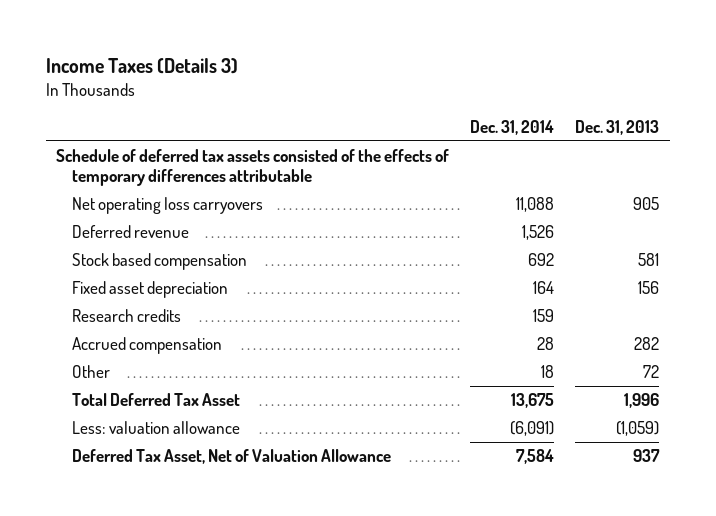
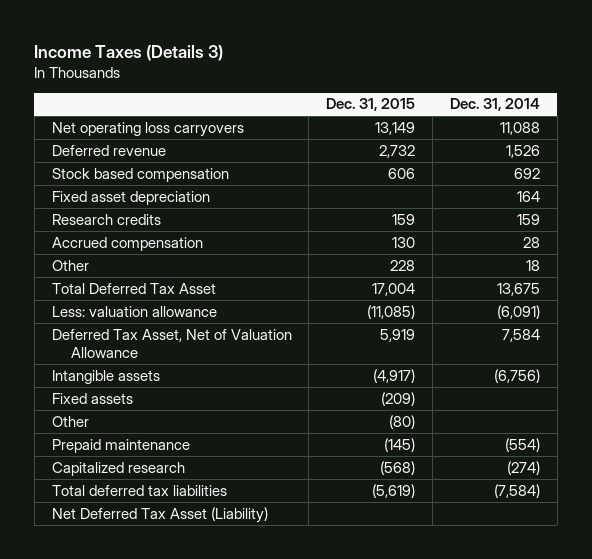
[575,120,660,136] Dec. 31, 2013 -> none
none -> [326,98,416,112] Dec. 31, 2015
[56,149,450,187] Schedule of deferred tax assets consisted of the effects of temporary differences attributable -> none
none -> [51,369,160,384] Intangible assets
none -> [51,392,133,404] Fixed assets
none -> [51,415,89,427] Other
none -> [51,438,190,453] Prepaid maintenance
none -> [51,461,185,476] Capitalized research
none -> [51,484,227,496] Total deferred tax liabilities
none -> [51,506,268,523] Net Deferred Tax Asset (Liability)

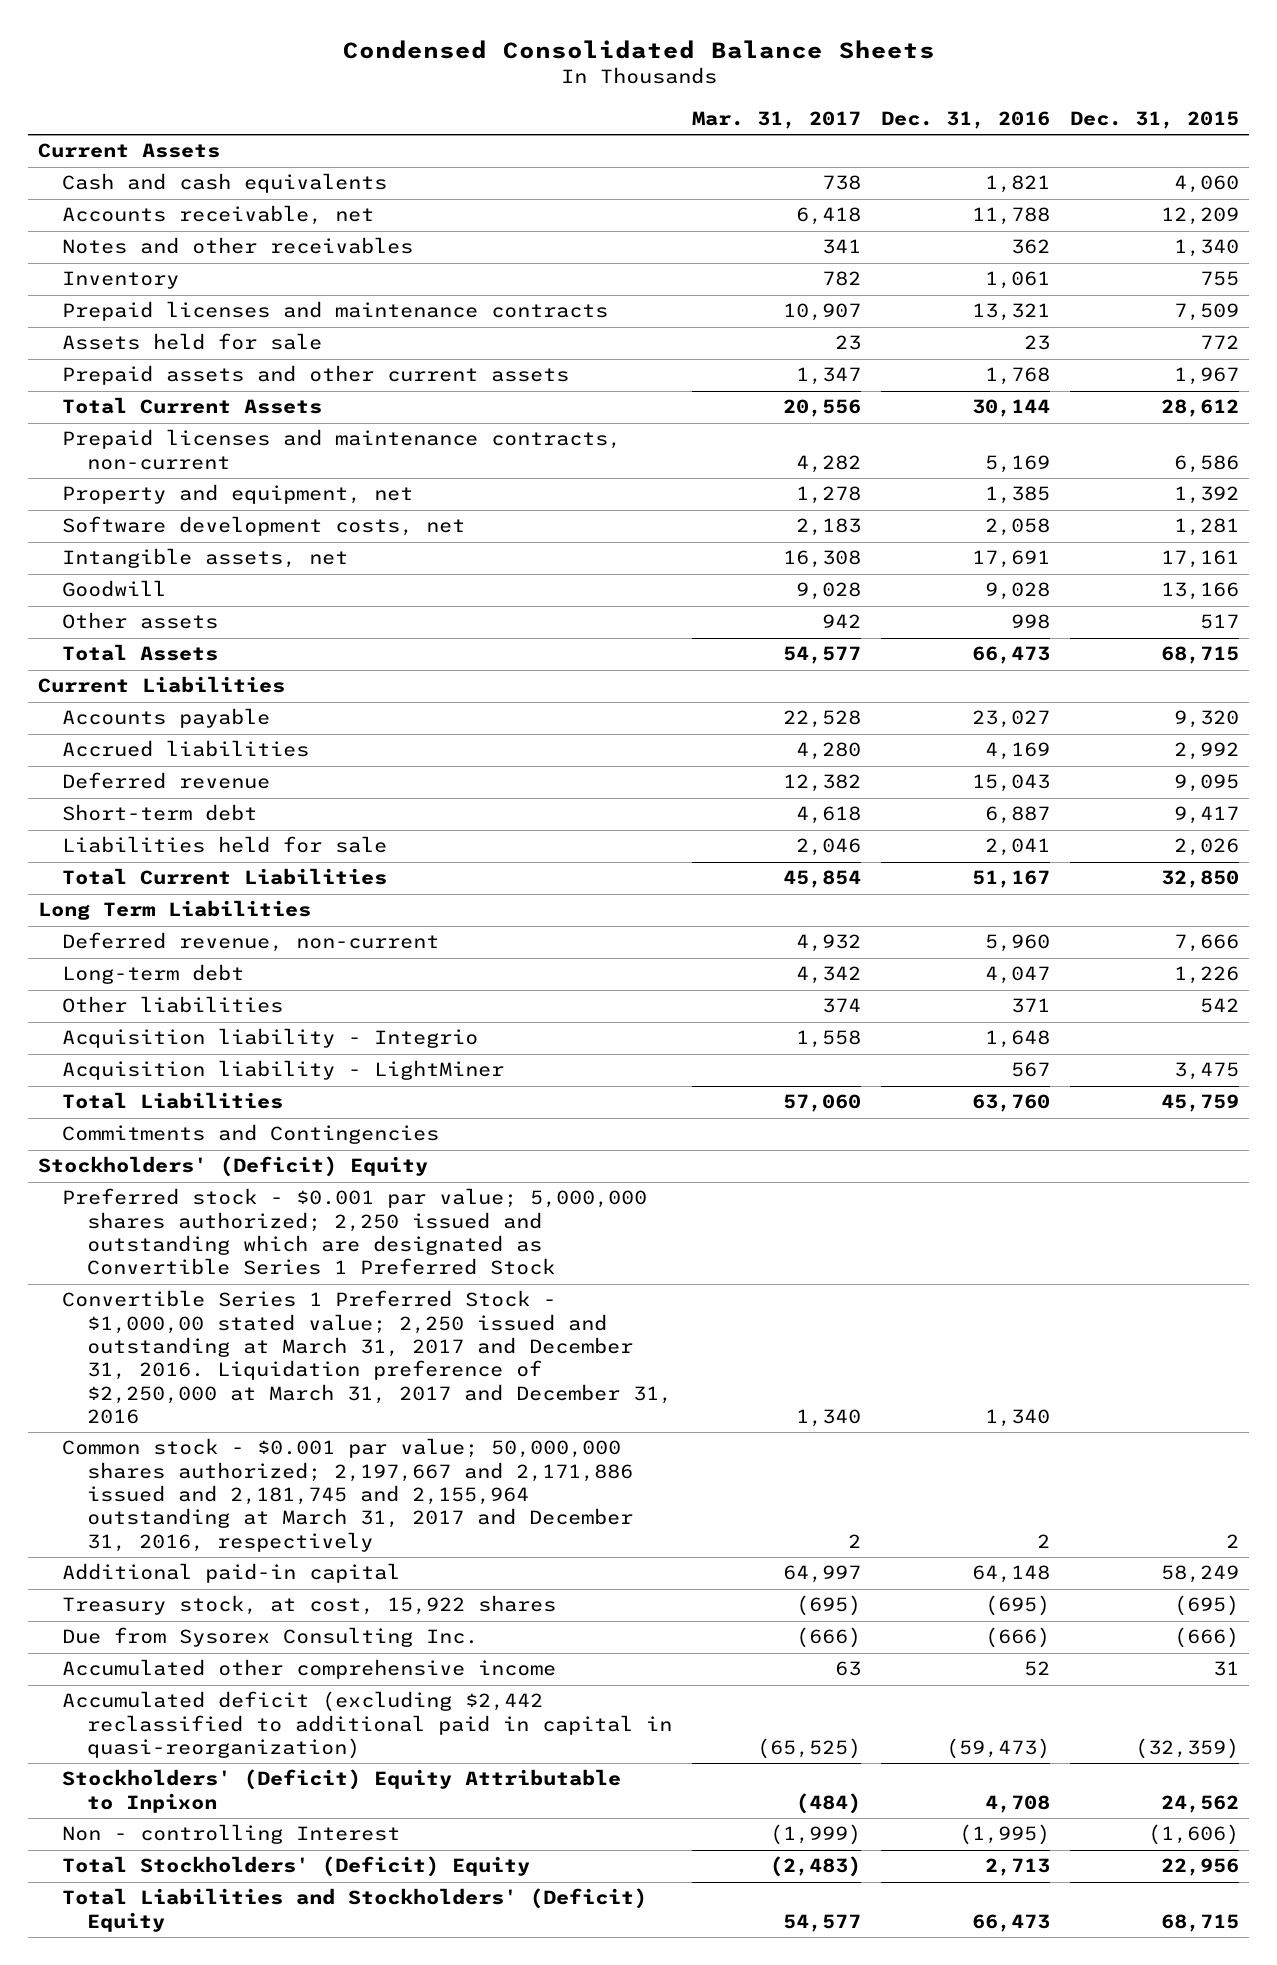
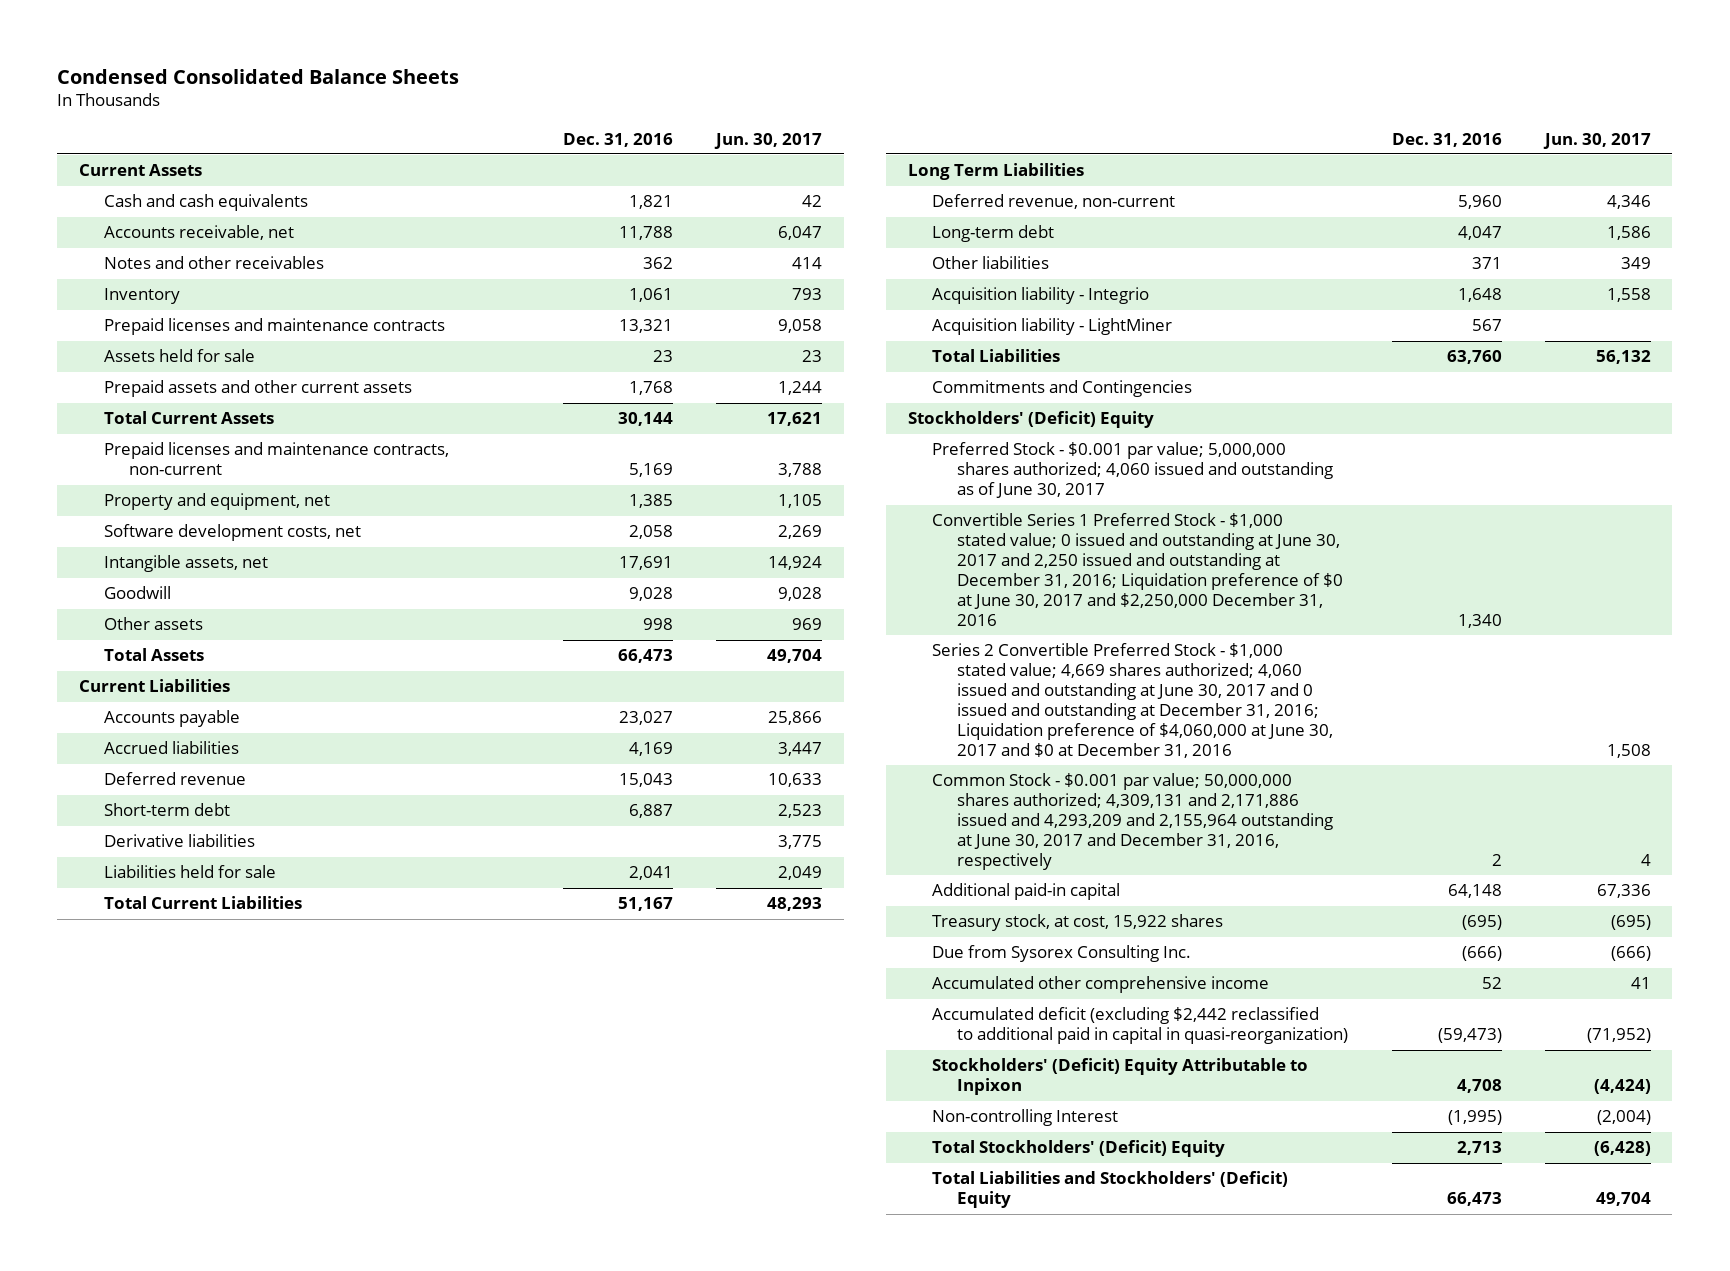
[691,110,861,129] Mar. 31, 2017 -> none
[1070,110,1240,129] Dec. 31, 2015 -> none
none -> [714,132,823,149] Jun. 30, 2017
none -> [103,834,255,848] Derivative liabilities
[62,1188,648,1276] Preferred stock - $0.001 par value; 5,000,000 shares authorized; 2,250 issued and outstanding which are designated as Convertible Series 1 Preferred Stock -> [932,442,1334,499] Preferred Stock - $0.001 par value; 5,000,000 shares authorized; 4,060 issued and outstanding as of June 30, 2017
[62,1290,672,1425] Convertible Series 1 Preferred Stock - $1,000,00 stated value; 2,250 issued and outstanding at March 31, 2017 and December 31, 2016. Liquidation preference of $2,250,000 at March 31, 2017 and December 31, 2016 -> [932,513,1344,627] Convertible Series 1 Preferred Stock - $1,000 stated value; 0 issued and outstanding at June 30, 2017 and 2,250 issued and outstanding at December 31, 2016; Liquidation preference of $0 at June 30, 2017 and $2,250,000 December 31, 2016
none -> [932,643,1334,759] Series 2 Convertible Preferred Stock - $1,000 stated value; 4,669 shares authorized; 4,060 issued and outstanding at June 30, 2017 and 0 issued and outstanding at December 31, 2016; Liquidation preference of $4,060,000 at June 30, 2017 and $0 at December 31, 2016
[62,1438,633,1552] Common stock - $0.001 par value; 50,000,000 shares authorized; 2,197,667 and 2,171,886 issued and 2,181,745 and 2,155,964 outstanding at March 31, 2017 and December 31, 2016, respectively -> [932,773,1334,871] Common Stock - $0.001 par value; 50,000,000 shares authorized; 4,309,131 and 2,171,886 issued and 4,293,209 and 2,155,964 outstanding at June 30, 2017 and December 31, 2016, respectively
[62,1824,401,1845] Non - controlling Interest -> [932,1109,1119,1127] Non-controlling Interest

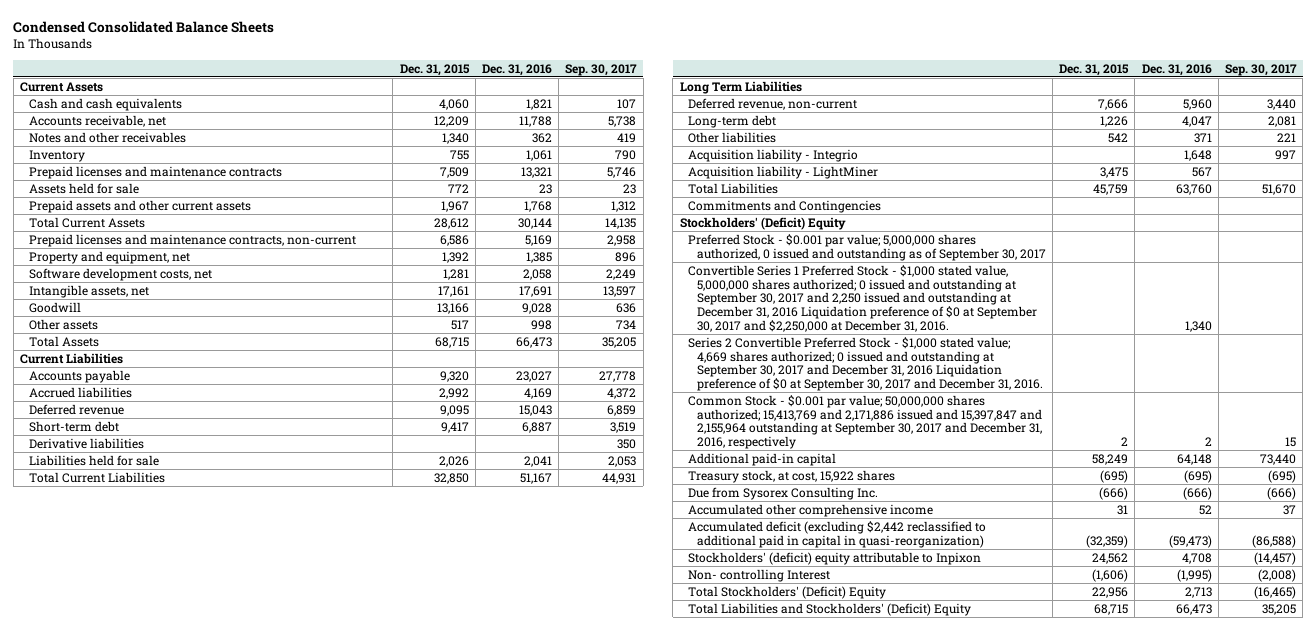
[714,132,823,149] Jun. 30, 2017 -> none
none -> [399,63,470,76] Dec. 31, 2015
none -> [565,63,638,76] Sep. 30, 2017
[932,442,1334,499] Preferred Stock - $0.001 par value; 5,000,000 shares authorized; 4,060 issued and outstanding as of June 30, 2017 -> [688,233,1046,261] Preferred Stock - $0.001 par value; 5,000,000 shares authorized, 0 issued and outstanding as of September 30, 2017
[932,513,1344,627] Convertible Series 1 Preferred Stock - $1,000 stated value; 0 issued and outstanding at June 30, 2017 and 2,250 issued and outstanding at December 31, 2016; Liquidation preference of $0 at June 30, 2017 and $2,250,000 December 31, 2016 -> [688,264,1037,333] Convertible Series 1 Preferred Stock - $1,000 stated value, 5,000,000 shares authorized; 0 issued and outstanding at September 30, 2017 and 2,250 issued and outstanding at December 31, 2016 Liquidation preference of $0 at September 30, 2017 and $2,250,000 at December 31, 2016.
[932,643,1334,759] Series 2 Convertible Preferred Stock - $1,000 stated value; 4,669 shares authorized; 4,060 issued and outstanding at June 30, 2017 and 0 issued and outstanding at December 31, 2016; Liquidation preference of $4,060,000 at June 30, 2017 and $0 at December 31, 2016 -> [688,336,1043,392] Series 2 Convertible Preferred Stock - $1,000 stated value; 4,669 shares authorized; 0 issued and outstanding at September 30, 2017 and December 31, 2016 Liquidation preference of $0 at September 30, 2017 and December 31, 2016.
[932,773,1334,871] Common Stock - $0.001 par value; 50,000,000 shares authorized; 4,309,131 and 2,171,886 issued and 4,293,209 and 2,155,964 outstanding at June 30, 2017 and December 31, 2016, respectively -> [688,394,1042,450] Common Stock - $0.001 par value; 50,000,000 shares authorized; 15,413,769 and 2,171,886 issued and 15,397,847 and 2,155,964 outstanding at September 30, 2017 and December 31, 2016, respectively
[932,1058,1309,1096] Stockholders' (Deficit) Equity Attributable to Inpixon -> [688,551,982,565] Stockholders' (deficit) equity attributable to Inpixon
[932,1109,1119,1127] Non-controlling Interest -> [688,568,831,582] Non- controlling Interest

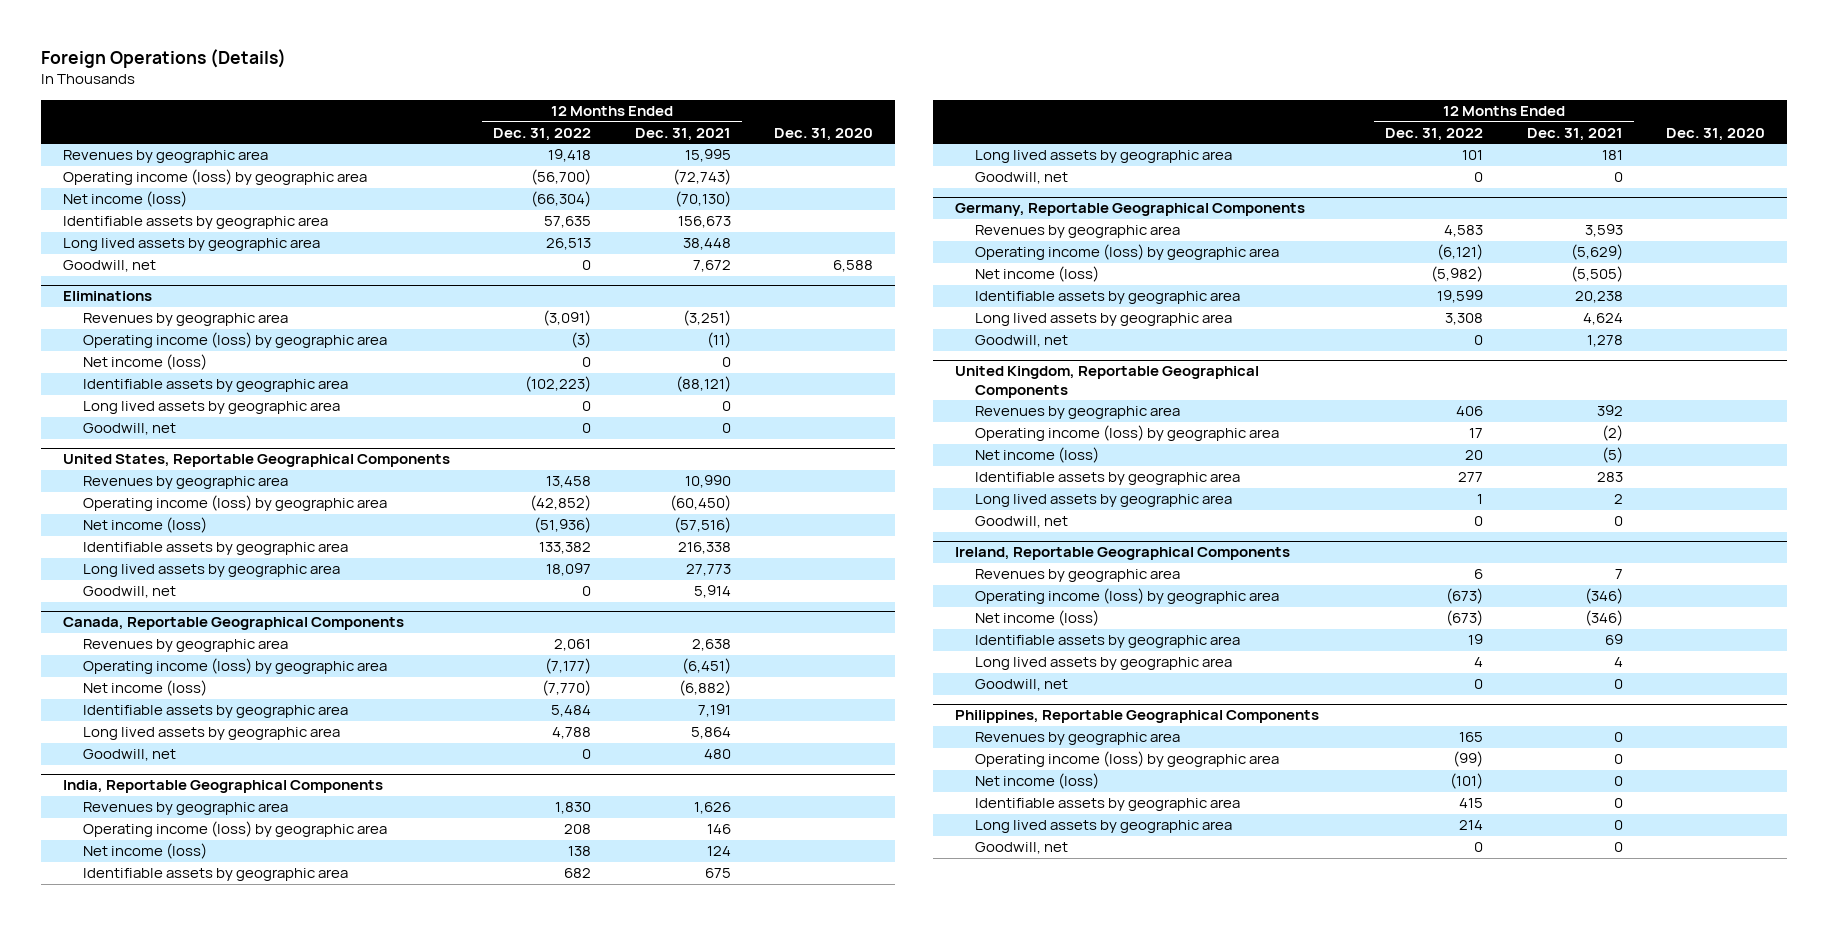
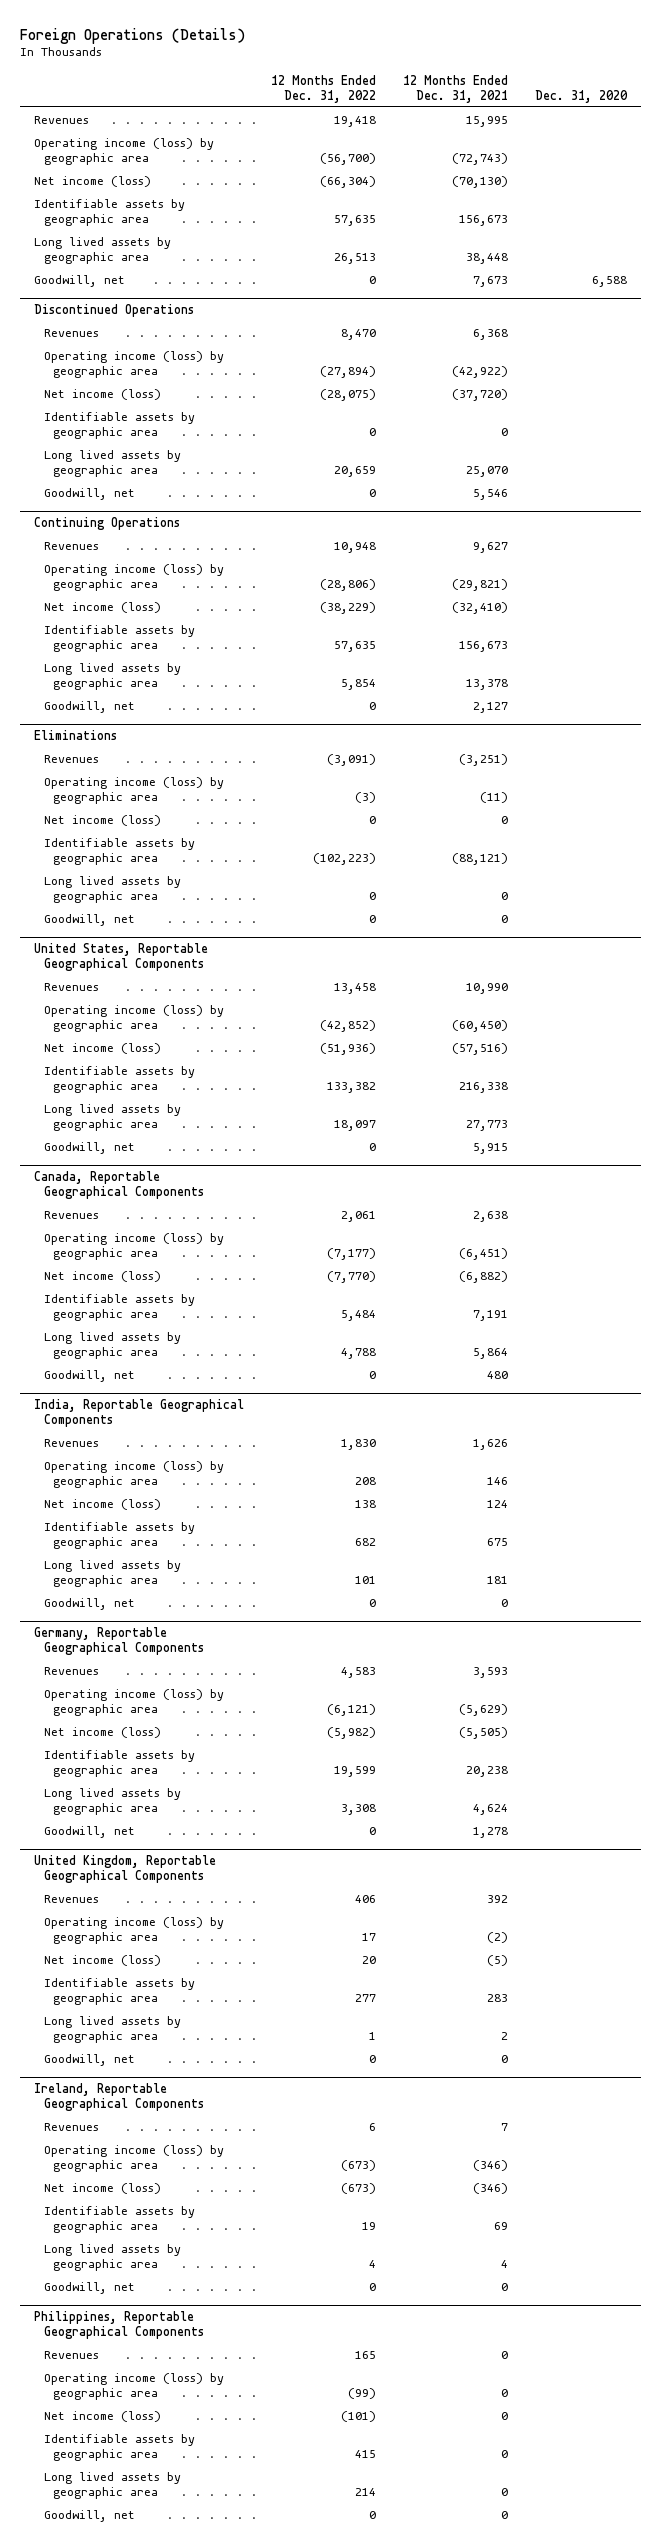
[62,150,268,164] Revenues by geographic area -> [33,115,89,124] Revenues
[692,260,731,273] 7,672 -> [473,275,509,287] 7,673
none -> [33,304,194,318] Discontinued Operations
none -> [43,328,99,337] Revenues
none -> [43,350,224,378] Operating income (loss) by geographic area
none -> [43,388,161,400] Net income (loss)
none -> [43,411,195,439] Identifiable assets by geographic area
none -> [43,449,181,477] Long lived assets by geographic area
none -> [43,487,135,500] Goodwill, net
none -> [33,517,180,531] Continuing Operations
none -> [43,541,99,550] Revenues
none -> [43,563,224,591] Operating income (loss) by geographic area
none -> [43,601,161,613] Net income (loss)
none -> [43,624,195,652] Identifiable assets by geographic area
none -> [43,662,181,690] Long lived assets by geographic area
none -> [43,700,135,713] Goodwill, net
[83,313,289,327] Revenues by geographic area -> [43,754,99,763] Revenues
[83,476,289,490] Revenues by geographic area -> [43,982,99,991] Revenues
[693,585,731,599] 5,914 -> [473,1142,509,1154] 5,915
[83,639,289,653] Revenues by geographic area -> [43,1210,99,1219] Revenues
[83,802,289,816] Revenues by geographic area -> [43,1438,99,1447] Revenues
[975,225,1181,239] Revenues by geographic area -> [43,1666,99,1675] Revenues
[975,406,1181,420] Revenues by geographic area -> [43,1894,99,1903] Revenues
[975,569,1181,583] Revenues by geographic area -> [43,2122,99,2131] Revenues
[975,732,1181,746] Revenues by geographic area -> [43,2350,99,2359] Revenues

